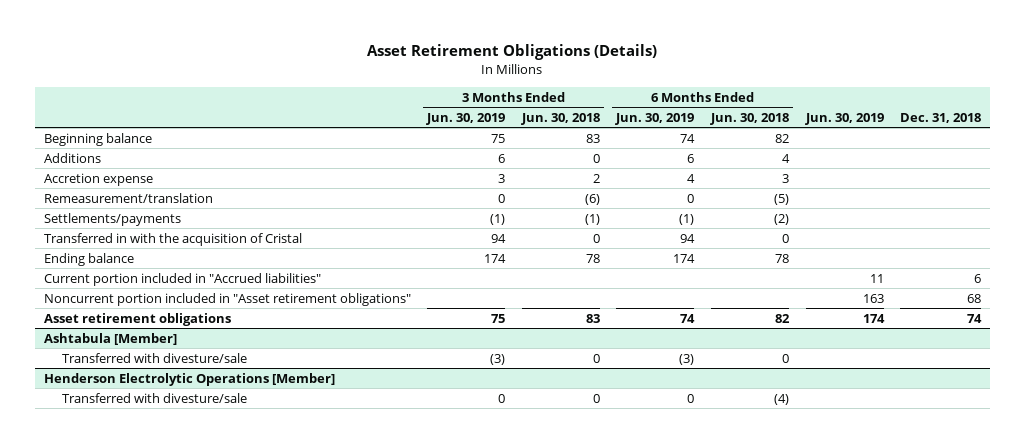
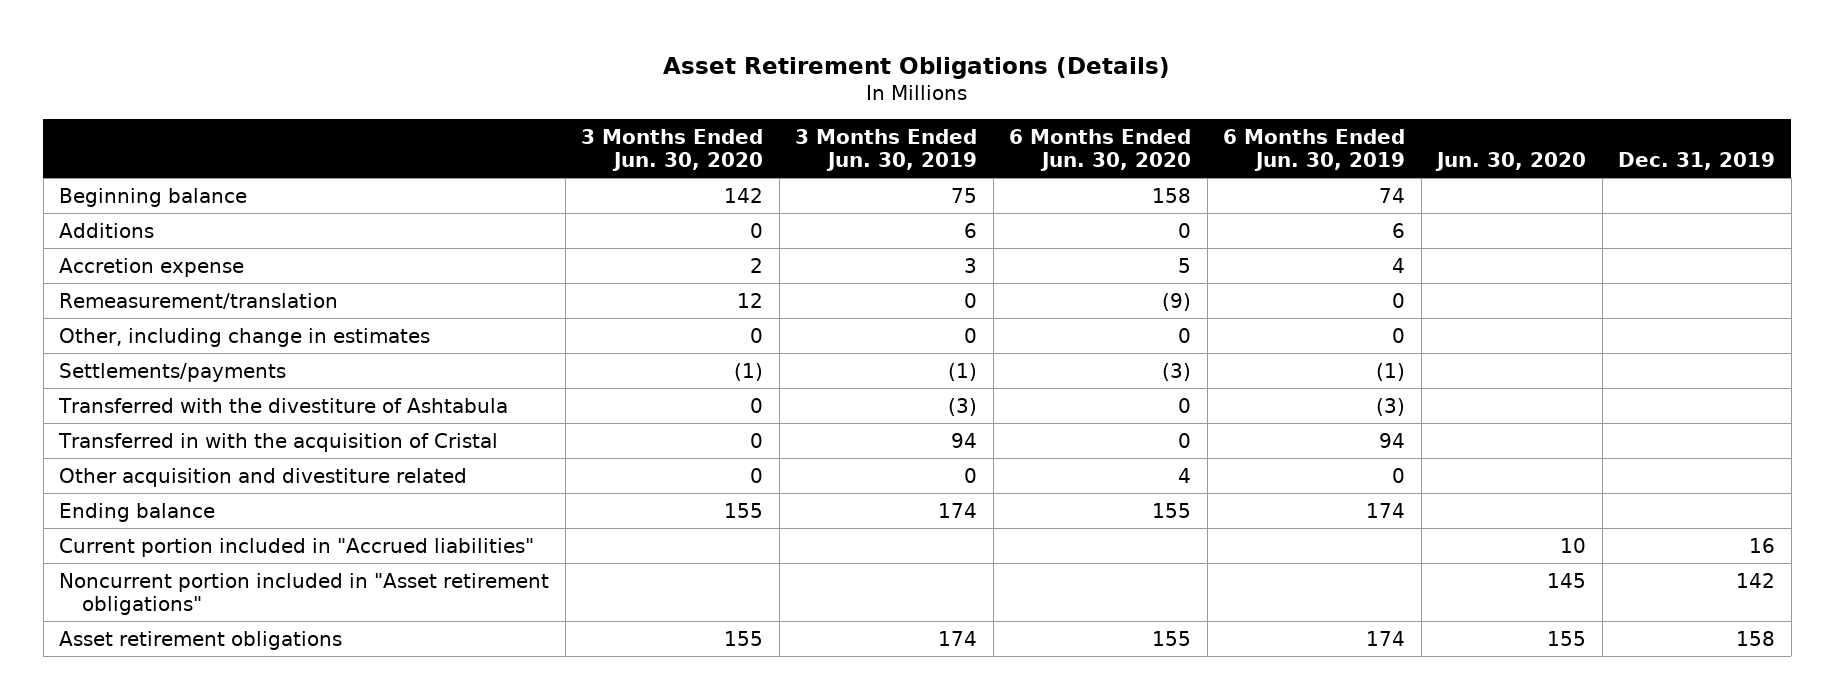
[520,112,600,125] Jun. 30, 2018 -> none
[710,112,790,125] Jun. 30, 2018 -> none
[804,112,884,125] Jun. 30, 2019 -> none
[900,112,982,123] Dec. 31, 2018 -> none
none -> [581,129,764,171] 3 Months Ended Jun. 30, 2020
none -> [1009,129,1192,171] 6 Months Ended Jun. 30, 2020
none -> [1435,151,1587,171] Jun. 30, 2020
none -> [1618,151,1776,170] Dec. 31, 2019
none -> [59,327,431,347] Other, including change in estimates
none -> [58,397,509,413] Transferred with the divestiture of Ashtabula
none -> [59,467,468,487] Other acquisition and divestiture related
[43,332,177,345] Ashtabula [Member] -> none
[61,352,247,363] Transferred with divesture/sale -> none
[43,372,335,386] Henderson Electrolytic Operations [Member] -> none
[61,392,247,403] Transferred with divesture/sale -> none
[491,313,506,323] 75 -> [938,630,978,646] 174
[680,313,696,323] 74 -> [1366,630,1406,646] 174

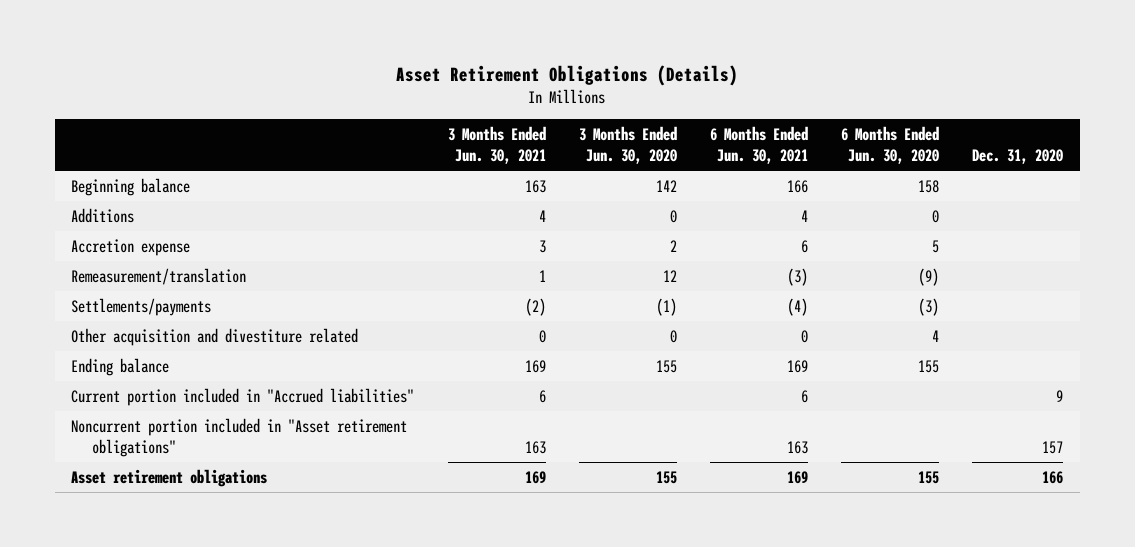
[795,129,978,171] 3 Months Ended Jun. 30, 2019 -> none
[1223,129,1406,171] 6 Months Ended Jun. 30, 2019 -> none
[1435,151,1587,171] Jun. 30, 2020 -> none
[1618,151,1776,170] Dec. 31, 2019 -> none
none -> [447,126,546,165] 3 Months Ended Jun. 30, 2021
none -> [709,126,808,165] 6 Months Ended Jun. 30, 2021
none -> [972,149,1064,165] Dec. 31, 2020
[59,327,431,347] Other, including change in estimates -> none
[58,397,509,413] Transferred with the divestiture of Ashtabula -> none
[58,432,499,452] Transferred in with the acquisition of Cristal -> none

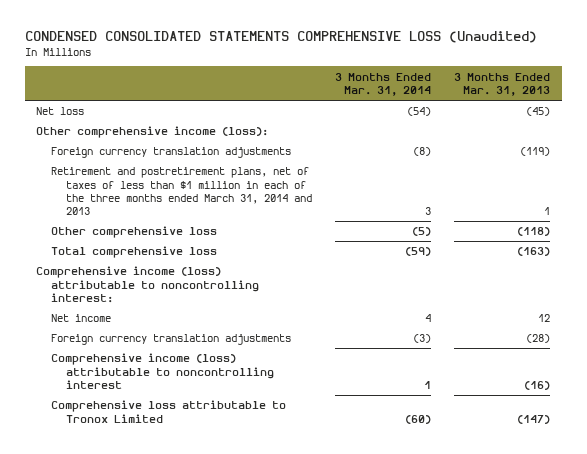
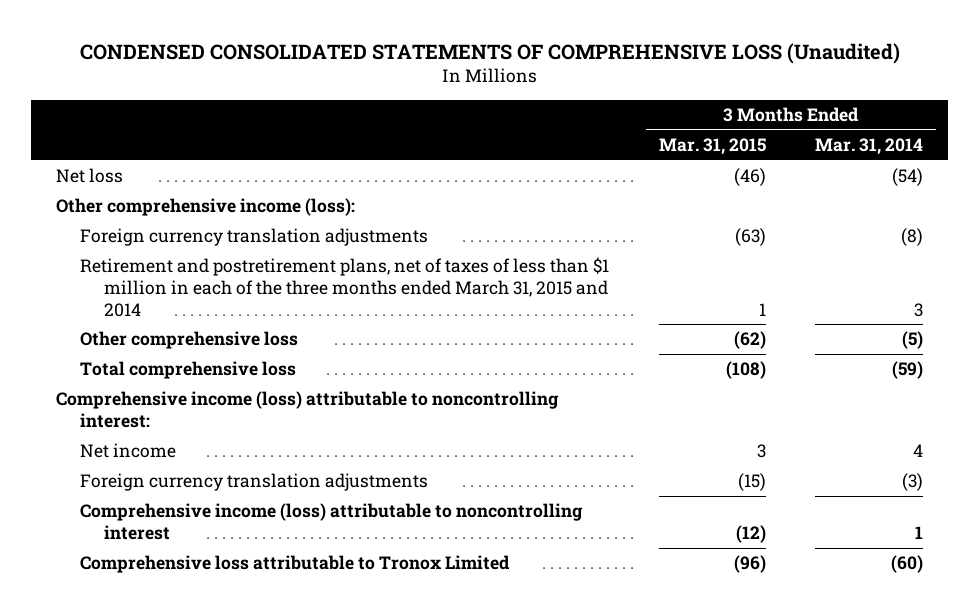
[24,31,537,44] CONDENSED CONSOLIDATED STATEMENTS COMPREHENSIVE LOSS (Unaudited) -> [79,42,900,64] CONDENSED CONSOLIDATED STATEMENTS OF COMPREHENSIVE LOSS (Unaudited)
[454,72,551,96] 3 Months Ended Mar. 31, 2013 -> none
none -> [658,138,766,156] Mar. 31, 2015
[51,167,313,216] Retirement and postretirement plans, net of taxes of less than $1 million in each of the three months ended March 31, 2014 and 2013 -> [80,257,610,317] Retirement and postretirement plans, net of taxes of less than $1 million in each of the three months ended March 31, 2015 and 2014

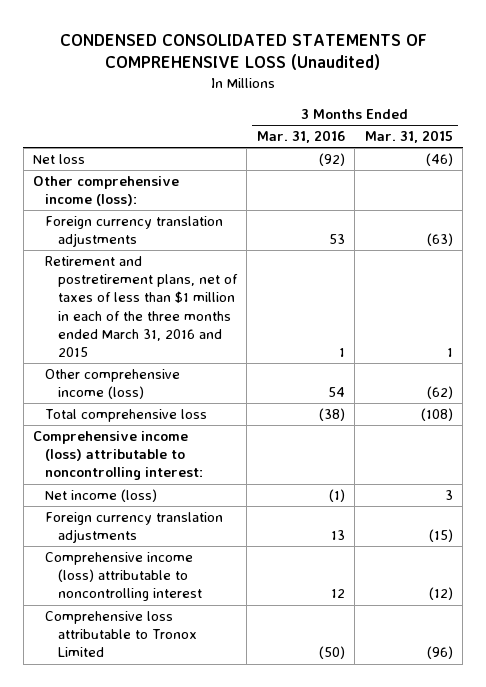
[815,138,924,156] Mar. 31, 2014 -> none
none -> [256,130,345,144] Mar. 31, 2016
[80,257,610,317] Retirement and postretirement plans, net of taxes of less than $1 million in each of the three months ended March 31, 2015 and 2014 -> [45,256,238,357] Retirement and postretirement plans, net of taxes of less than $1 million in each of the three months ended March 31, 2016 and 2015
[80,331,299,350] Other comprehensive loss -> [45,369,181,400] Other comprehensive income (loss)
[80,443,177,459] Net income -> [45,489,158,503] Net income (loss)

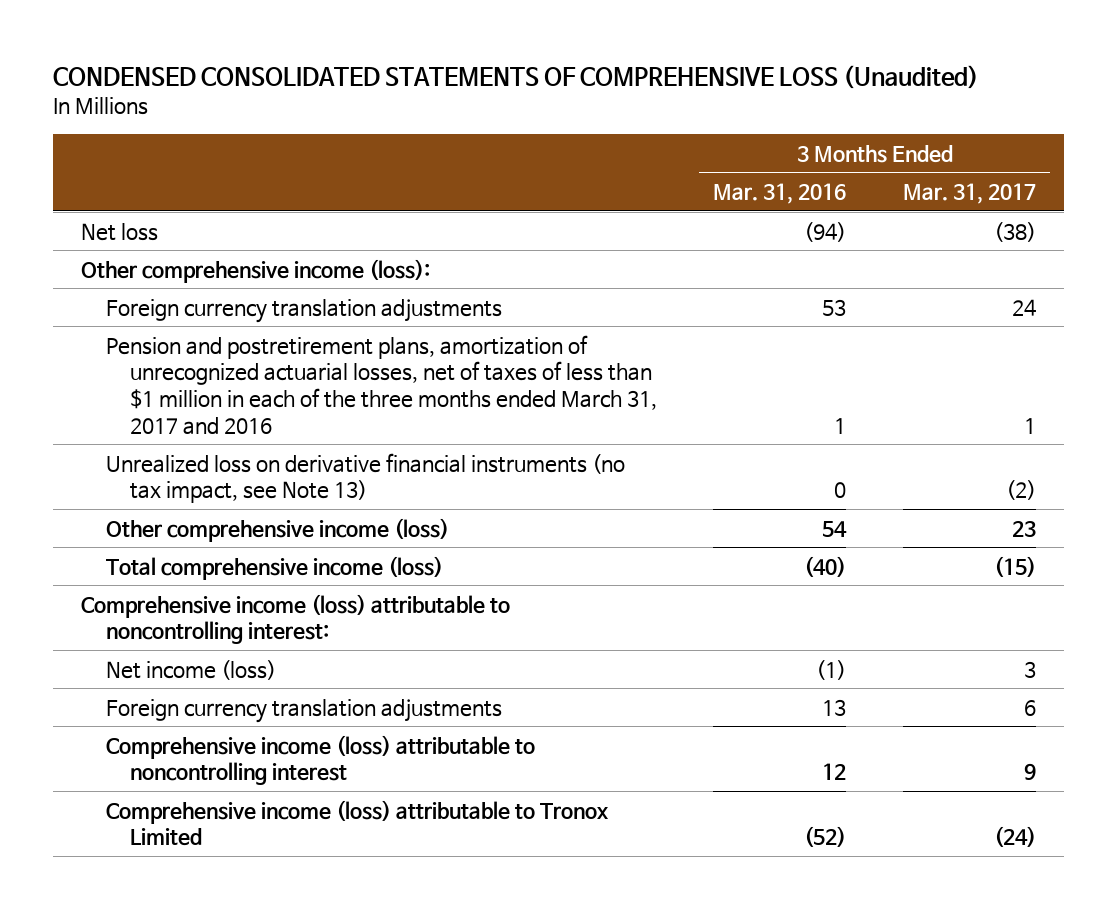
[364,130,453,144] Mar. 31, 2015 -> none
none -> [902,182,1036,204] Mar. 31, 2017
[318,153,345,167] (92) -> [804,221,847,242] (94)
[45,256,238,357] Retirement and postretirement plans, net of taxes of less than $1 million in each of the three months ended March 31, 2016 and 2015 -> [105,334,657,435] Pension and postretirement plans, amortization of unrecognized actuarial losses, net of taxes of less than $1 million in each of the three months ended March 31, 2017 and 2016
none -> [105,452,625,504] Unrealized loss on derivative financial instruments (no tax impact, see Note 13)
[45,409,208,423] Total comprehensive loss -> [105,555,443,580] Total comprehensive income (loss)
[318,408,345,422] (38) -> [804,555,847,577] (40)
[45,611,197,658] Comprehensive loss attributable to Tronox Limited -> [105,799,609,847] Comprehensive income (loss) attributable to Tronox Limited
[318,646,345,660] (50) -> [804,826,847,848] (52)

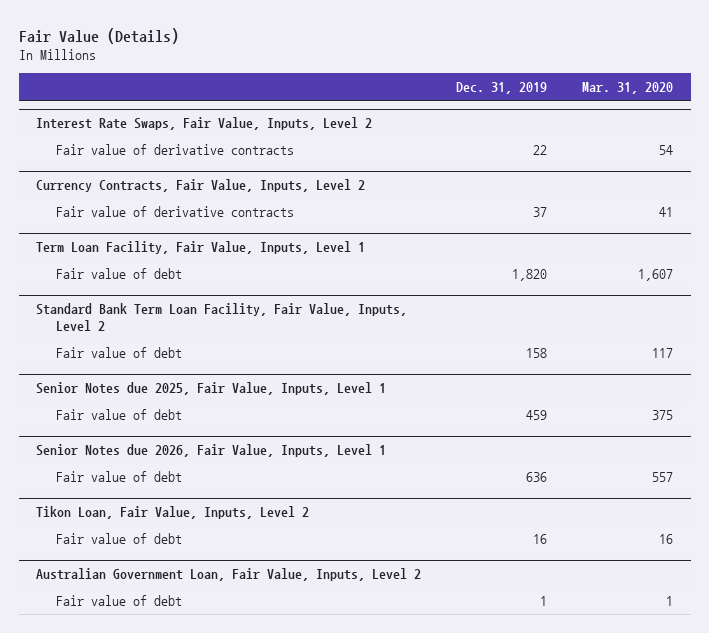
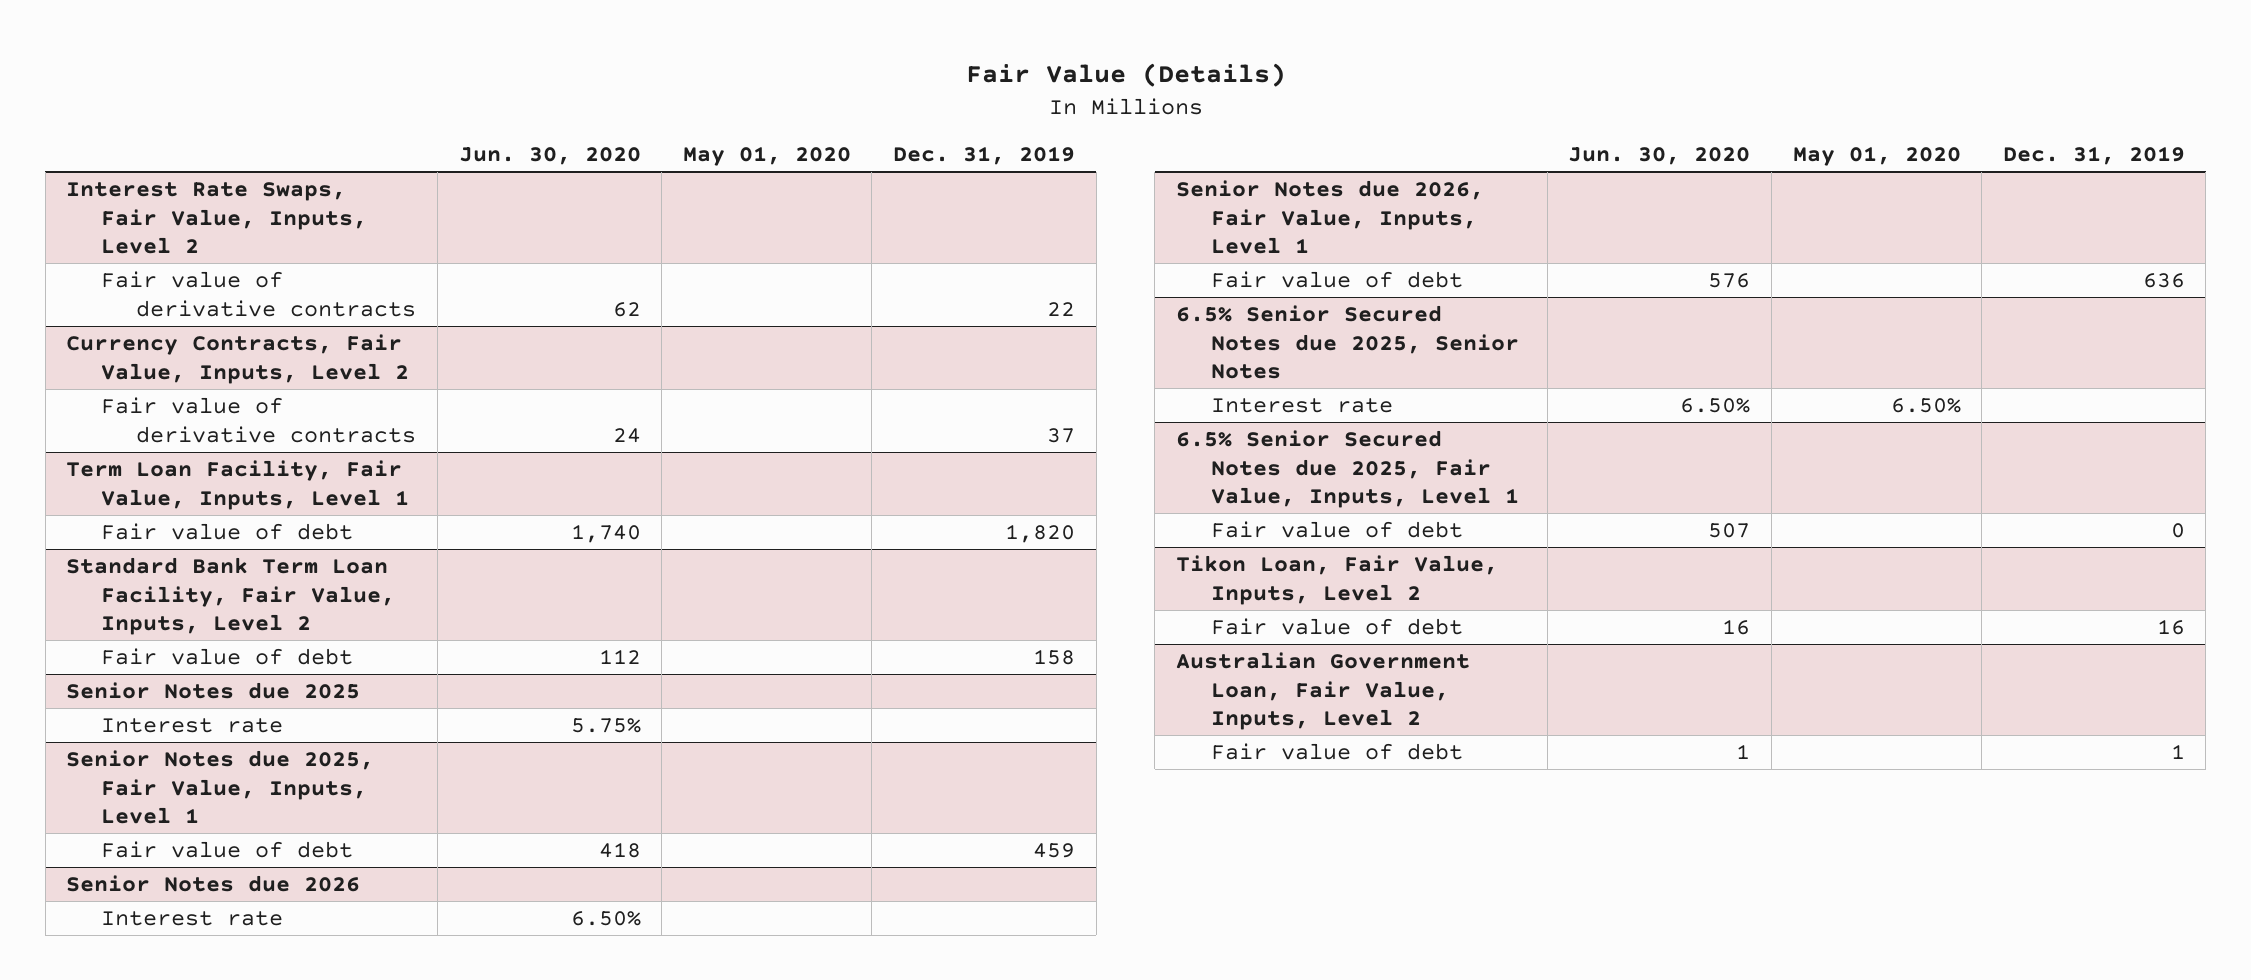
[582,82,674,95] Mar. 31, 2020 -> none
none -> [458,147,641,166] Jun. 30, 2020
none -> [682,146,851,167] May 01, 2020
none -> [66,682,361,700] Senior Notes due 2025
none -> [101,718,284,734] Interest rate
none -> [66,875,361,893] Senior Notes due 2026
none -> [101,911,284,927] Interest rate
none -> [1176,305,1520,379] 6.5% Senior Secured Notes due 2025, Senior Notes
none -> [1211,398,1394,414] Interest rate
none -> [1176,430,1520,508] 6.5% Senior Secured Notes due 2025, Fair Value, Inputs, Level 1
none -> [1211,521,1464,539] Fair value of debt

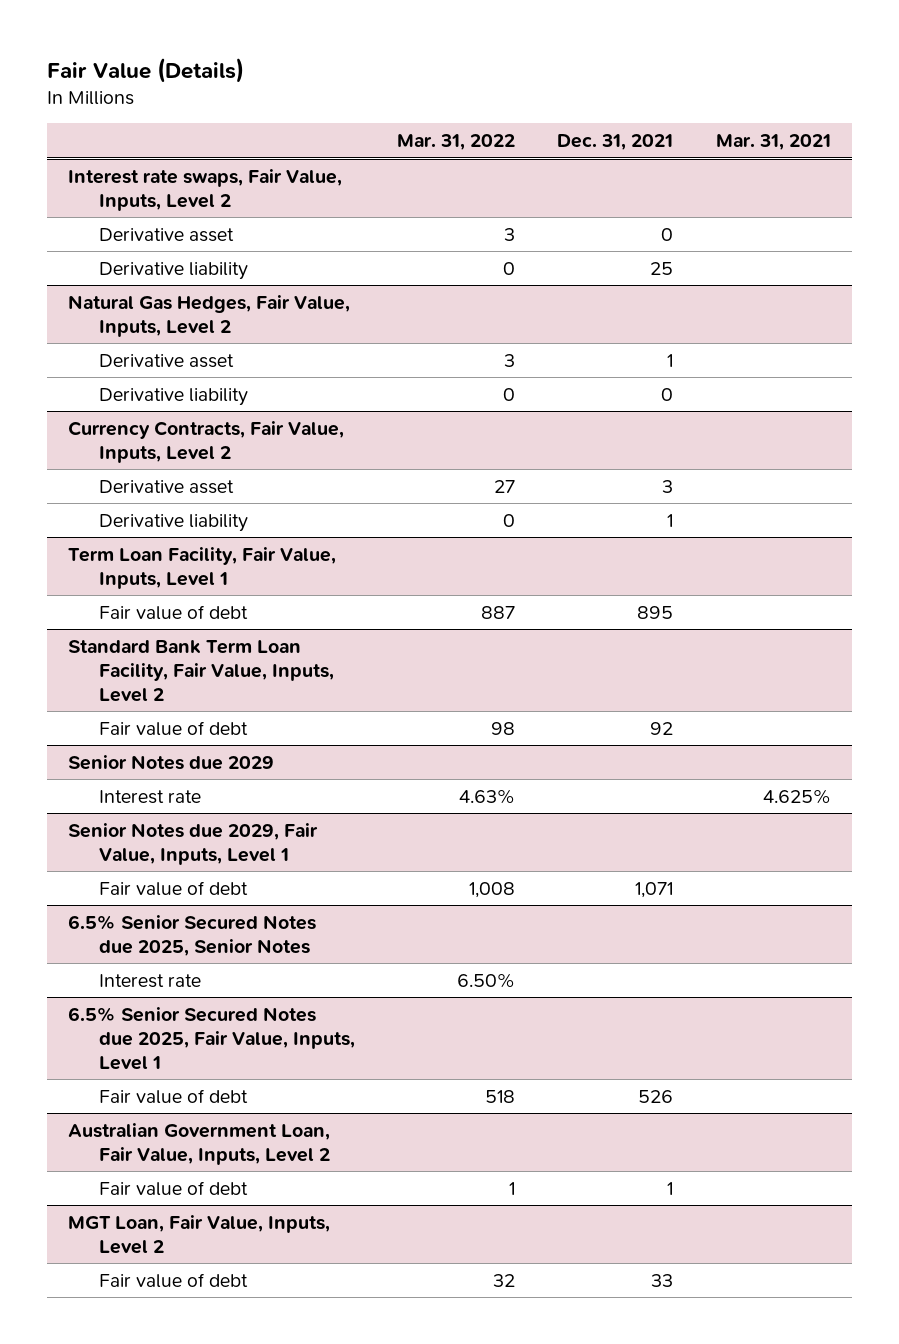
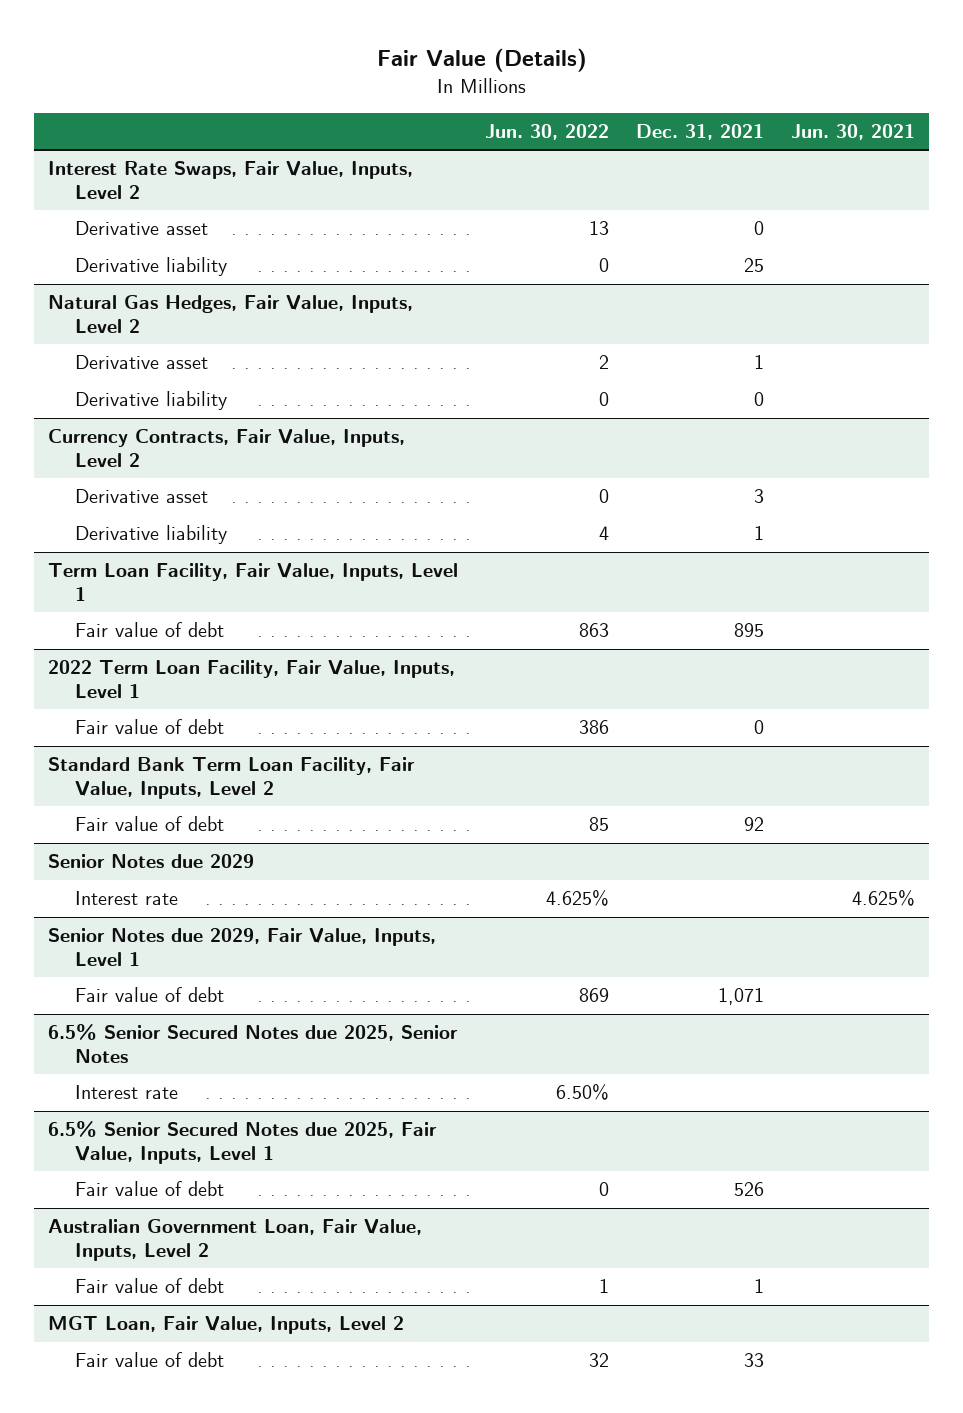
[397,134,516,151] Mar. 31, 2022 -> none
[715,134,831,151] Mar. 31, 2021 -> none
none -> [484,124,609,141] Jun. 30, 2022
none -> [791,124,916,141] Jun. 30, 2021
[68,168,343,211] Interest rate swaps, Fair Value, Inputs, Level 2 -> [47,161,413,199] Interest Rate Swaps, Fair Value, Inputs, Level 2
none -> [47,660,455,698] 2022 Term Loan Facility, Fair Value, Inputs, Level 1
none -> [75,719,225,735] Fair value of debt

